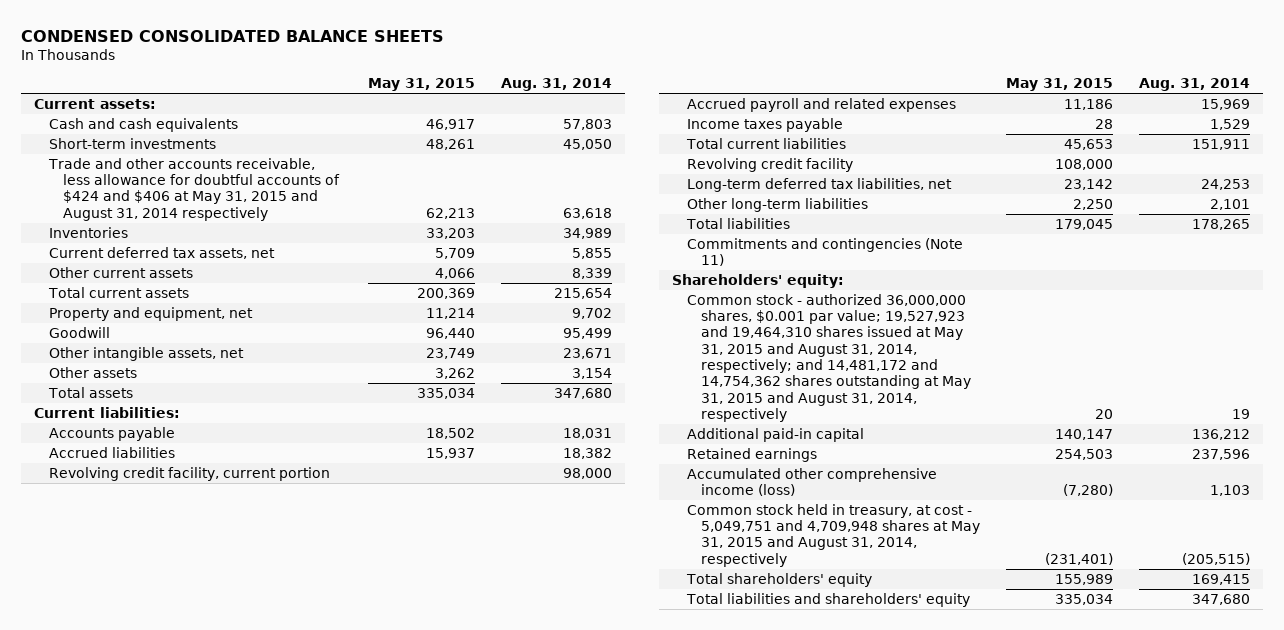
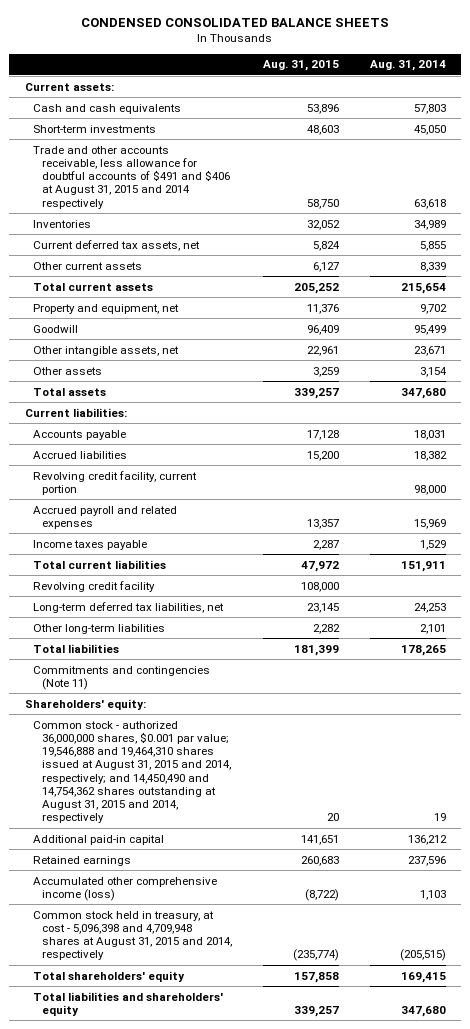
[368,78,476,92] May 31, 2015 -> none
none -> [262,60,339,72] Aug. 31, 2015
[47,157,341,221] Trade and other accounts receivable, less allowance for doubtful accounts of $424 and $406 at May 31, 2015 and August 31, 2014 respectively -> [33,145,231,209] Trade and other accounts receivable, less allowance for doubtful accounts of $491 and $406 at August 31, 2015 and 2014 respectively
[686,293,972,422] Common stock - authorized 36,000,000 shares, $0.001 par value; 19,527,923 and 19,464,310 shares issued at May 31, 2015 and August 31, 2014, respectively; and 14,481,172 and 14,754,362 shares outstanding at May 31, 2015 and August 31, 2014, respectively -> [33,720,232,824] Common stock - authorized 36,000,000 shares, $0.001 par value; 19,546,888 and 19,464,310 shares issued at August 31, 2015 and 2014, respectively; and 14,450,490 and 14,754,362 shares outstanding at August 31, 2015 and 2014, respectively
[686,503,981,567] Common stock held in treasury, at cost - 5,049,751 and 4,709,948 shares at May 31, 2015 and August 31, 2014, respectively -> [33,910,233,961] Common stock held in treasury, at cost - 5,096,398 and 4,709,948 shares at August 31, 2015 and 2014, respectively

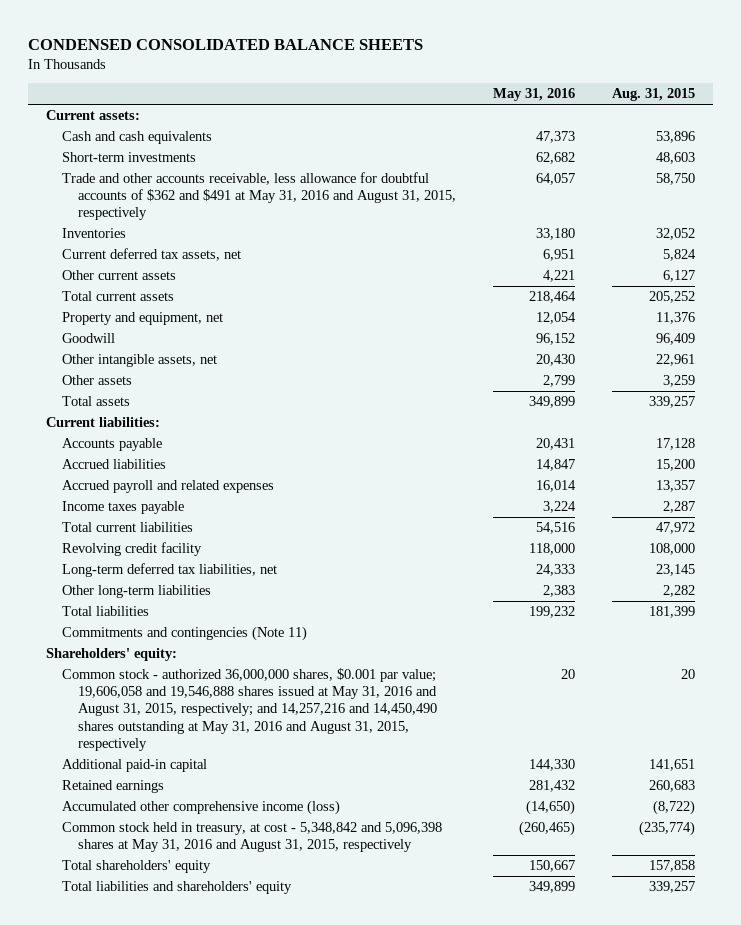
[369,60,446,72] Aug. 31, 2014 -> none
none -> [492,88,575,102] May 31, 2016
[33,145,231,209] Trade and other accounts receivable, less allowance for doubtful accounts of $491 and $406 at August 31, 2015 and 2014 respectively -> [62,171,457,221] Trade and other accounts receivable, less allowance for doubtful accounts of $362 and $491 at May 31, 2016 and August 31, 2015, respectively
[33,470,198,495] Revolving credit facility, current portion -> none
[33,720,232,824] Common stock - authorized 36,000,000 shares, $0.001 par value; 19,546,888 and 19,464,310 shares issued at August 31, 2015 and 2014, respectively; and 14,450,490 and 14,754,362 shares outstanding at August 31, 2015 and 2014, respectively -> [62,667,438,751] Common stock - authorized 36,000,000 shares, $0.001 par value; 19,606,058 and 19,546,888 shares issued at May 31, 2016 and August 31, 2015, respectively; and 14,257,216 and 14,450,490 shares outstanding at May 31, 2016 and August 31, 2015, respectively
[33,910,233,961] Common stock held in treasury, at cost - 5,096,398 and 4,709,948 shares at August 31, 2015 and 2014, respectively -> [62,821,443,853] Common stock held in treasury, at cost - 5,348,842 and 5,096,398 shares at May 31, 2016 and August 31, 2015, respectively

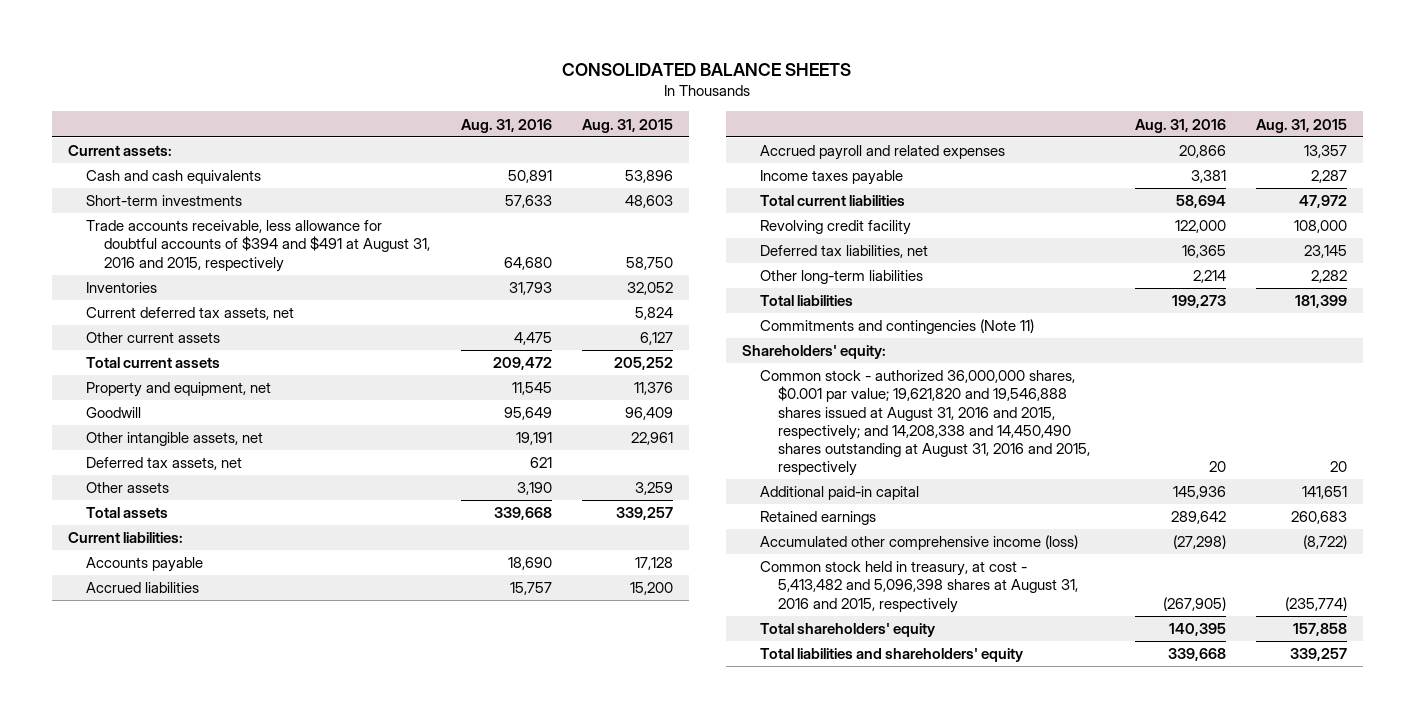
[27,38,423,50] CONDENSED CONSOLIDATED BALANCE SHEETS -> [562,62,852,76] CONSOLIDATED BALANCE SHEETS
[492,88,575,102] May 31, 2016 -> none
none -> [460,118,552,133] Aug. 31, 2016
[62,171,457,221] Trade and other accounts receivable, less allowance for doubtful accounts of $362 and $491 at May 31, 2016 and August 31, 2015, respectively -> [85,220,431,272] Trade accounts receivable, less allowance for doubtful accounts of $394 and $491 at August 31, 2016 and 2015, respectively
none -> [85,457,242,471] Deferred tax assets, net
[62,562,278,577] Long-term deferred tax liabilities, net -> [759,245,928,259] Deferred tax liabilities, net
[62,667,438,751] Common stock - authorized 36,000,000 shares, $0.001 par value; 19,606,058 and 19,546,888 shares issued at May 31, 2016 and August 31, 2015, respectively; and 14,257,216 and 14,450,490 shares outstanding at May 31, 2016 and August 31, 2015, respectively -> [759,370,1091,477] Common stock - authorized 36,000,000 shares, $0.001 par value; 19,621,820 and 19,546,888 shares issued at August 31, 2016 and 2015, respectively; and 14,208,338 and 14,450,490 shares outstanding at August 31, 2016 and 2015, respectively
[62,821,443,853] Common stock held in treasury, at cost - 5,348,842 and 5,096,398 shares at May 31, 2016 and August 31, 2015, respectively -> [759,561,1079,613] Common stock held in treasury, at cost - 5,413,482 and 5,096,398 shares at August 31, 2016 and 2015, respectively

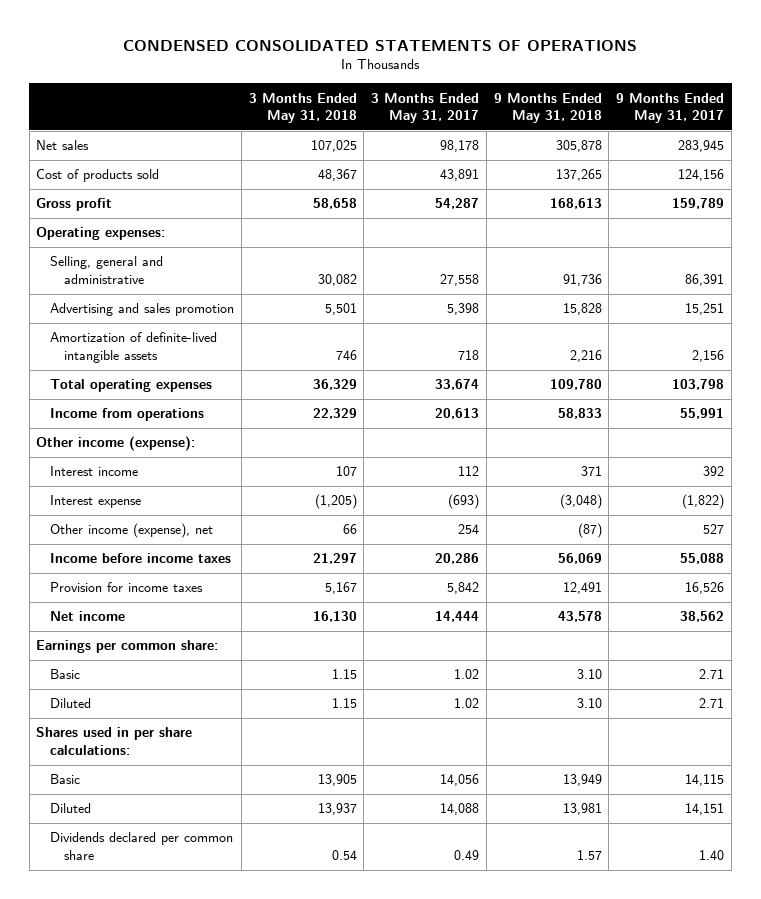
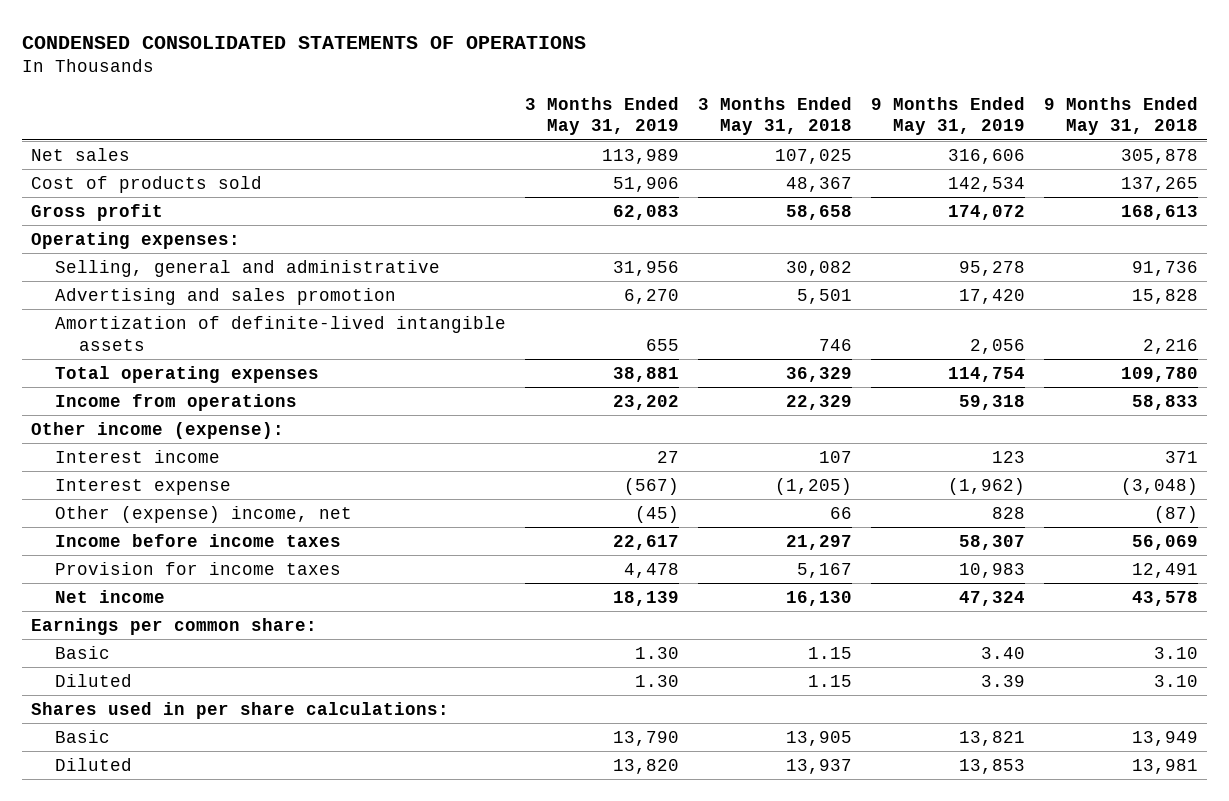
[371,92,480,124] 3 Months Ended May 31, 2017 -> none
[616,92,725,124] 9 Months Ended May 31, 2017 -> none
none -> [525,96,680,136] 3 Months Ended May 31, 2019
none -> [870,96,1025,136] 9 Months Ended May 31, 2019
[50,523,214,539] Other income (expense), net -> [55,505,353,523] Other (expense) income, net
[50,832,234,861] Dividends declared per common share -> none

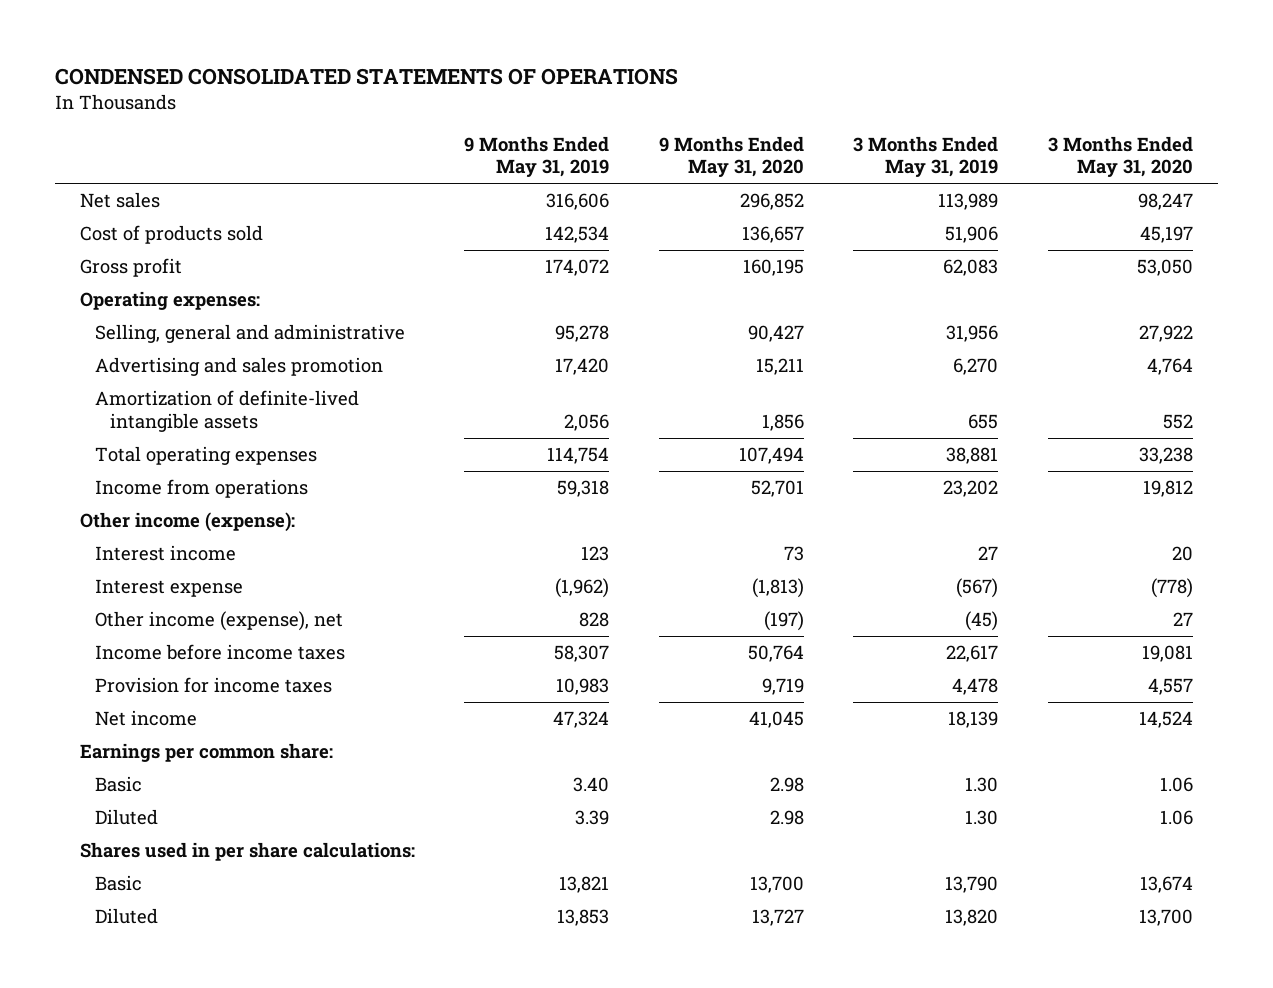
[698,96,853,136] 3 Months Ended May 31, 2018 -> none
[1043,96,1198,136] 9 Months Ended May 31, 2018 -> none
none -> [658,135,804,178] 9 Months Ended May 31, 2020
none -> [1047,135,1193,178] 3 Months Ended May 31, 2020
[55,505,353,523] Other (expense) income, net -> [95,611,344,632] Other income (expense), net

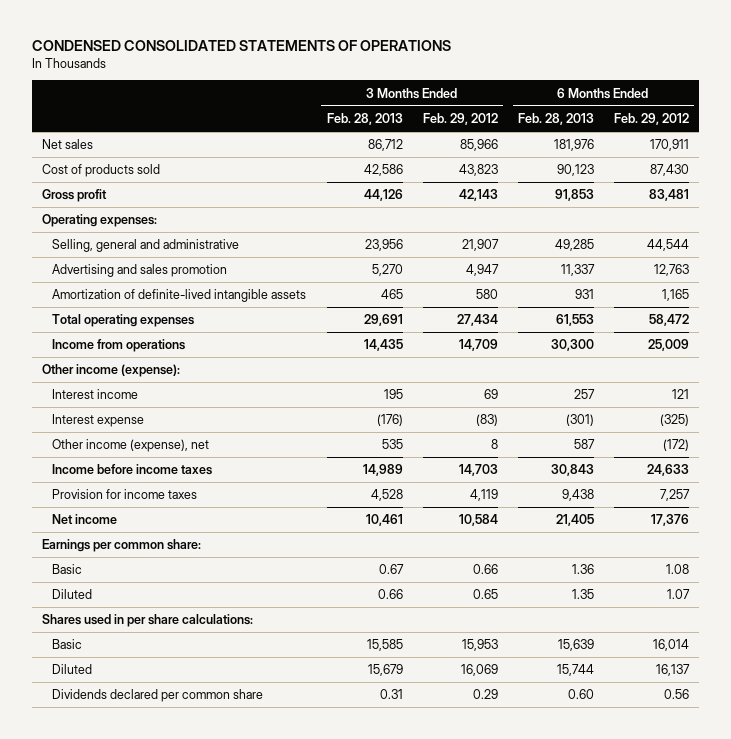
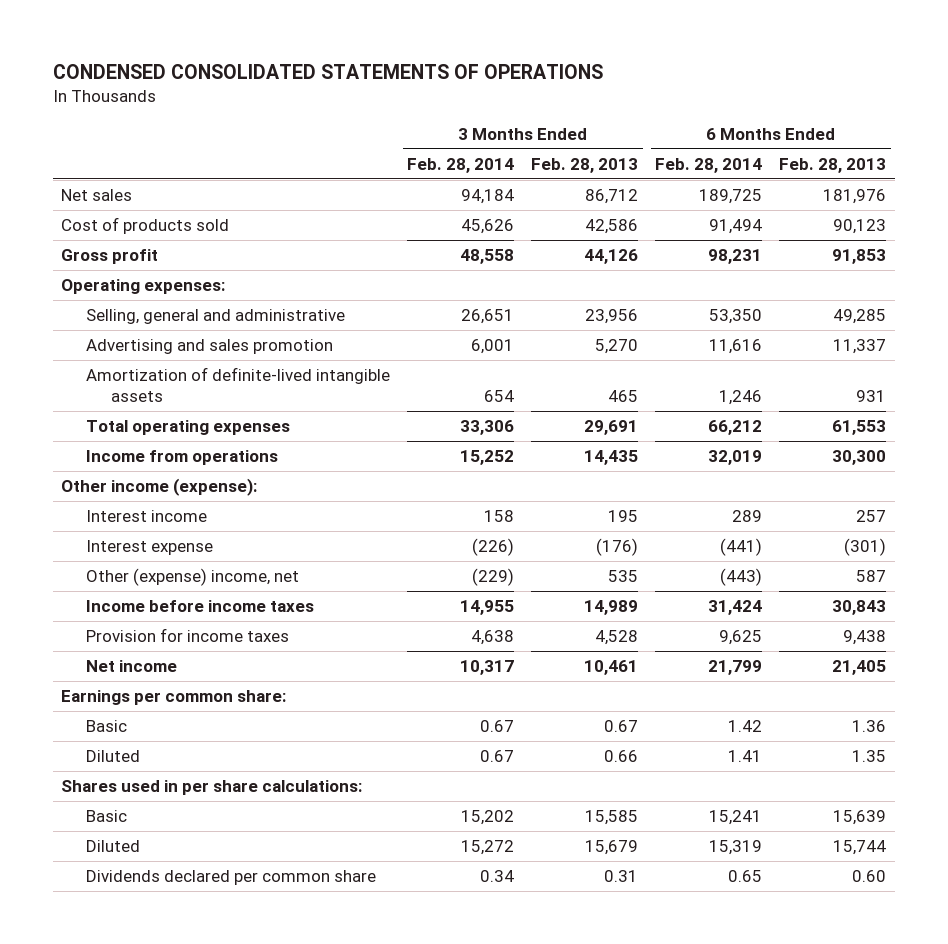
[422,113,498,126] Feb. 29, 2012 -> none
[614,113,690,126] Feb. 29, 2012 -> none
none -> [407,157,515,173] Feb. 28, 2014
none -> [655,157,763,173] Feb. 28, 2014
[52,439,210,453] Other income (expense), net -> [86,567,300,586] Other (expense) income, net

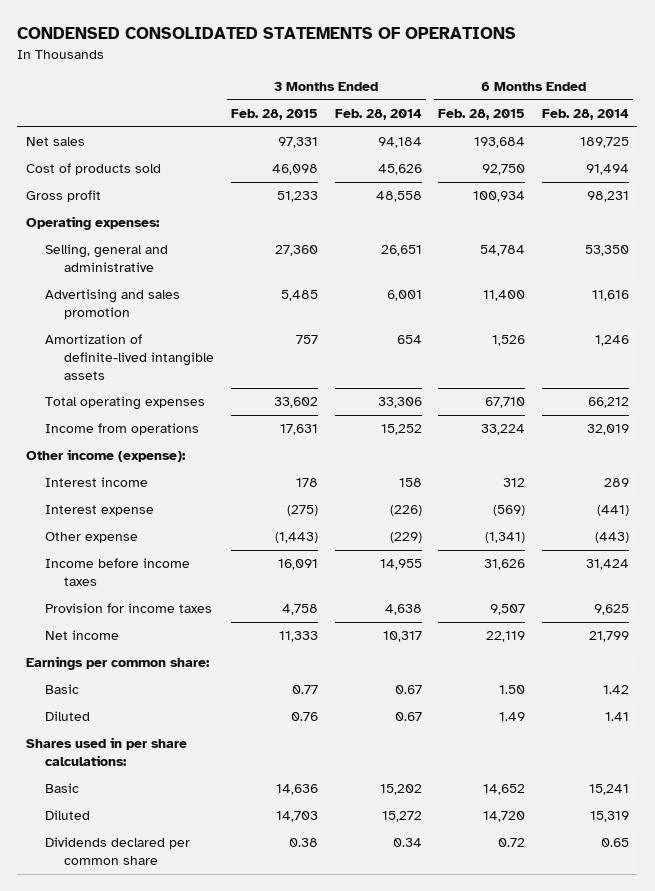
[531,157,639,173] Feb. 28, 2013 -> none
[779,157,887,173] Feb. 28, 2013 -> none
none -> [231,109,319,121] Feb. 28, 2015
none -> [438,109,526,121] Feb. 28, 2015
[86,567,300,586] Other (expense) income, net -> [45,532,139,544] Other expense

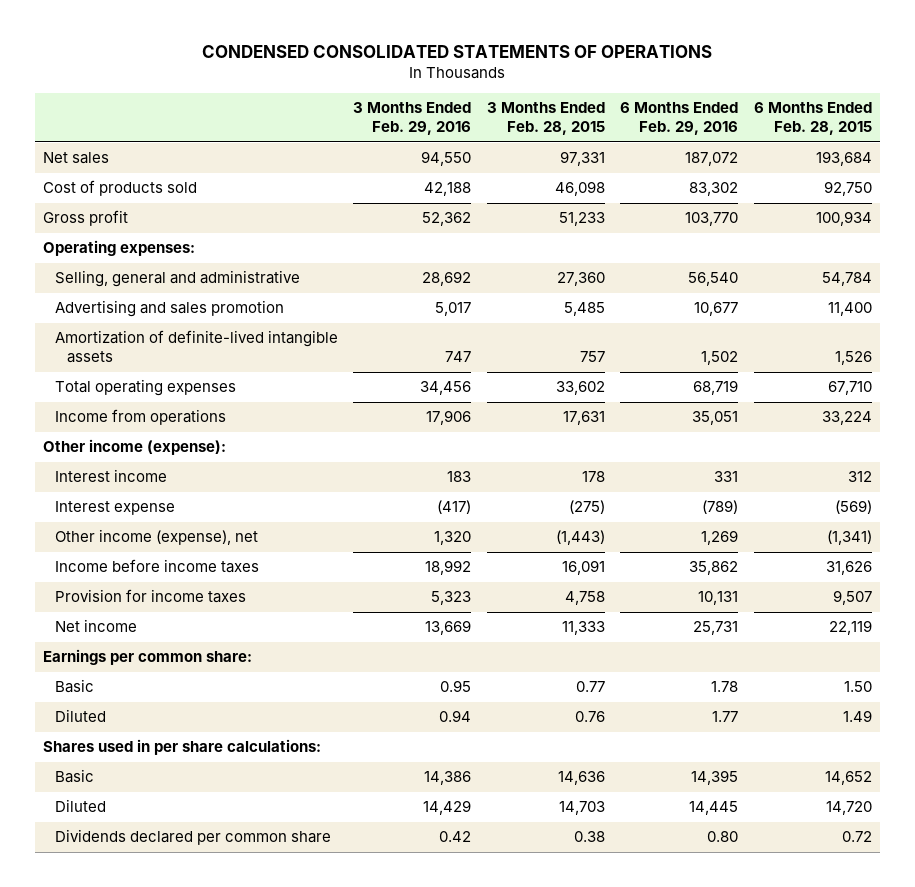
[334,109,422,121] Feb. 28, 2014 -> none
[541,109,629,121] Feb. 28, 2014 -> none
none -> [353,102,472,136] 3 Months Ended Feb. 29, 2016
none -> [620,102,739,136] 6 Months Ended Feb. 29, 2016
[45,532,139,544] Other expense -> [54,529,258,546] Other income (expense), net

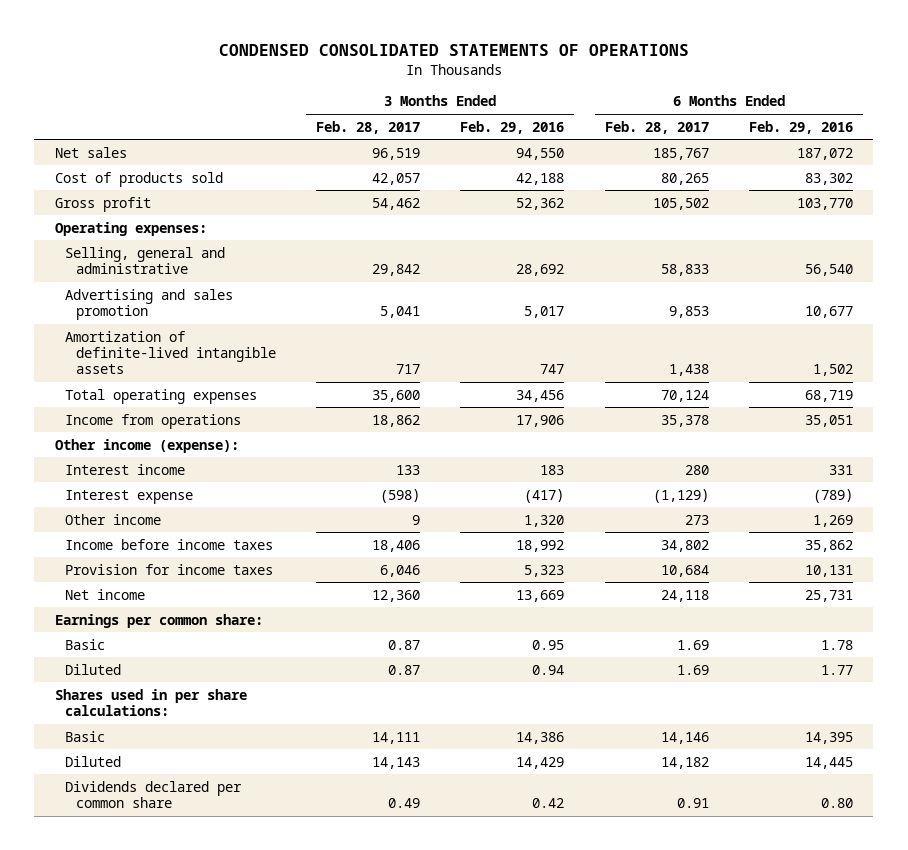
[486,102,605,136] 3 Months Ended Feb. 28, 2015 -> none
[753,102,872,136] 6 Months Ended Feb. 28, 2015 -> none
none -> [316,120,421,134] Feb. 28, 2017
none -> [604,120,709,134] Feb. 28, 2017
[54,529,258,546] Other income (expense), net -> [65,513,162,525] Other income

